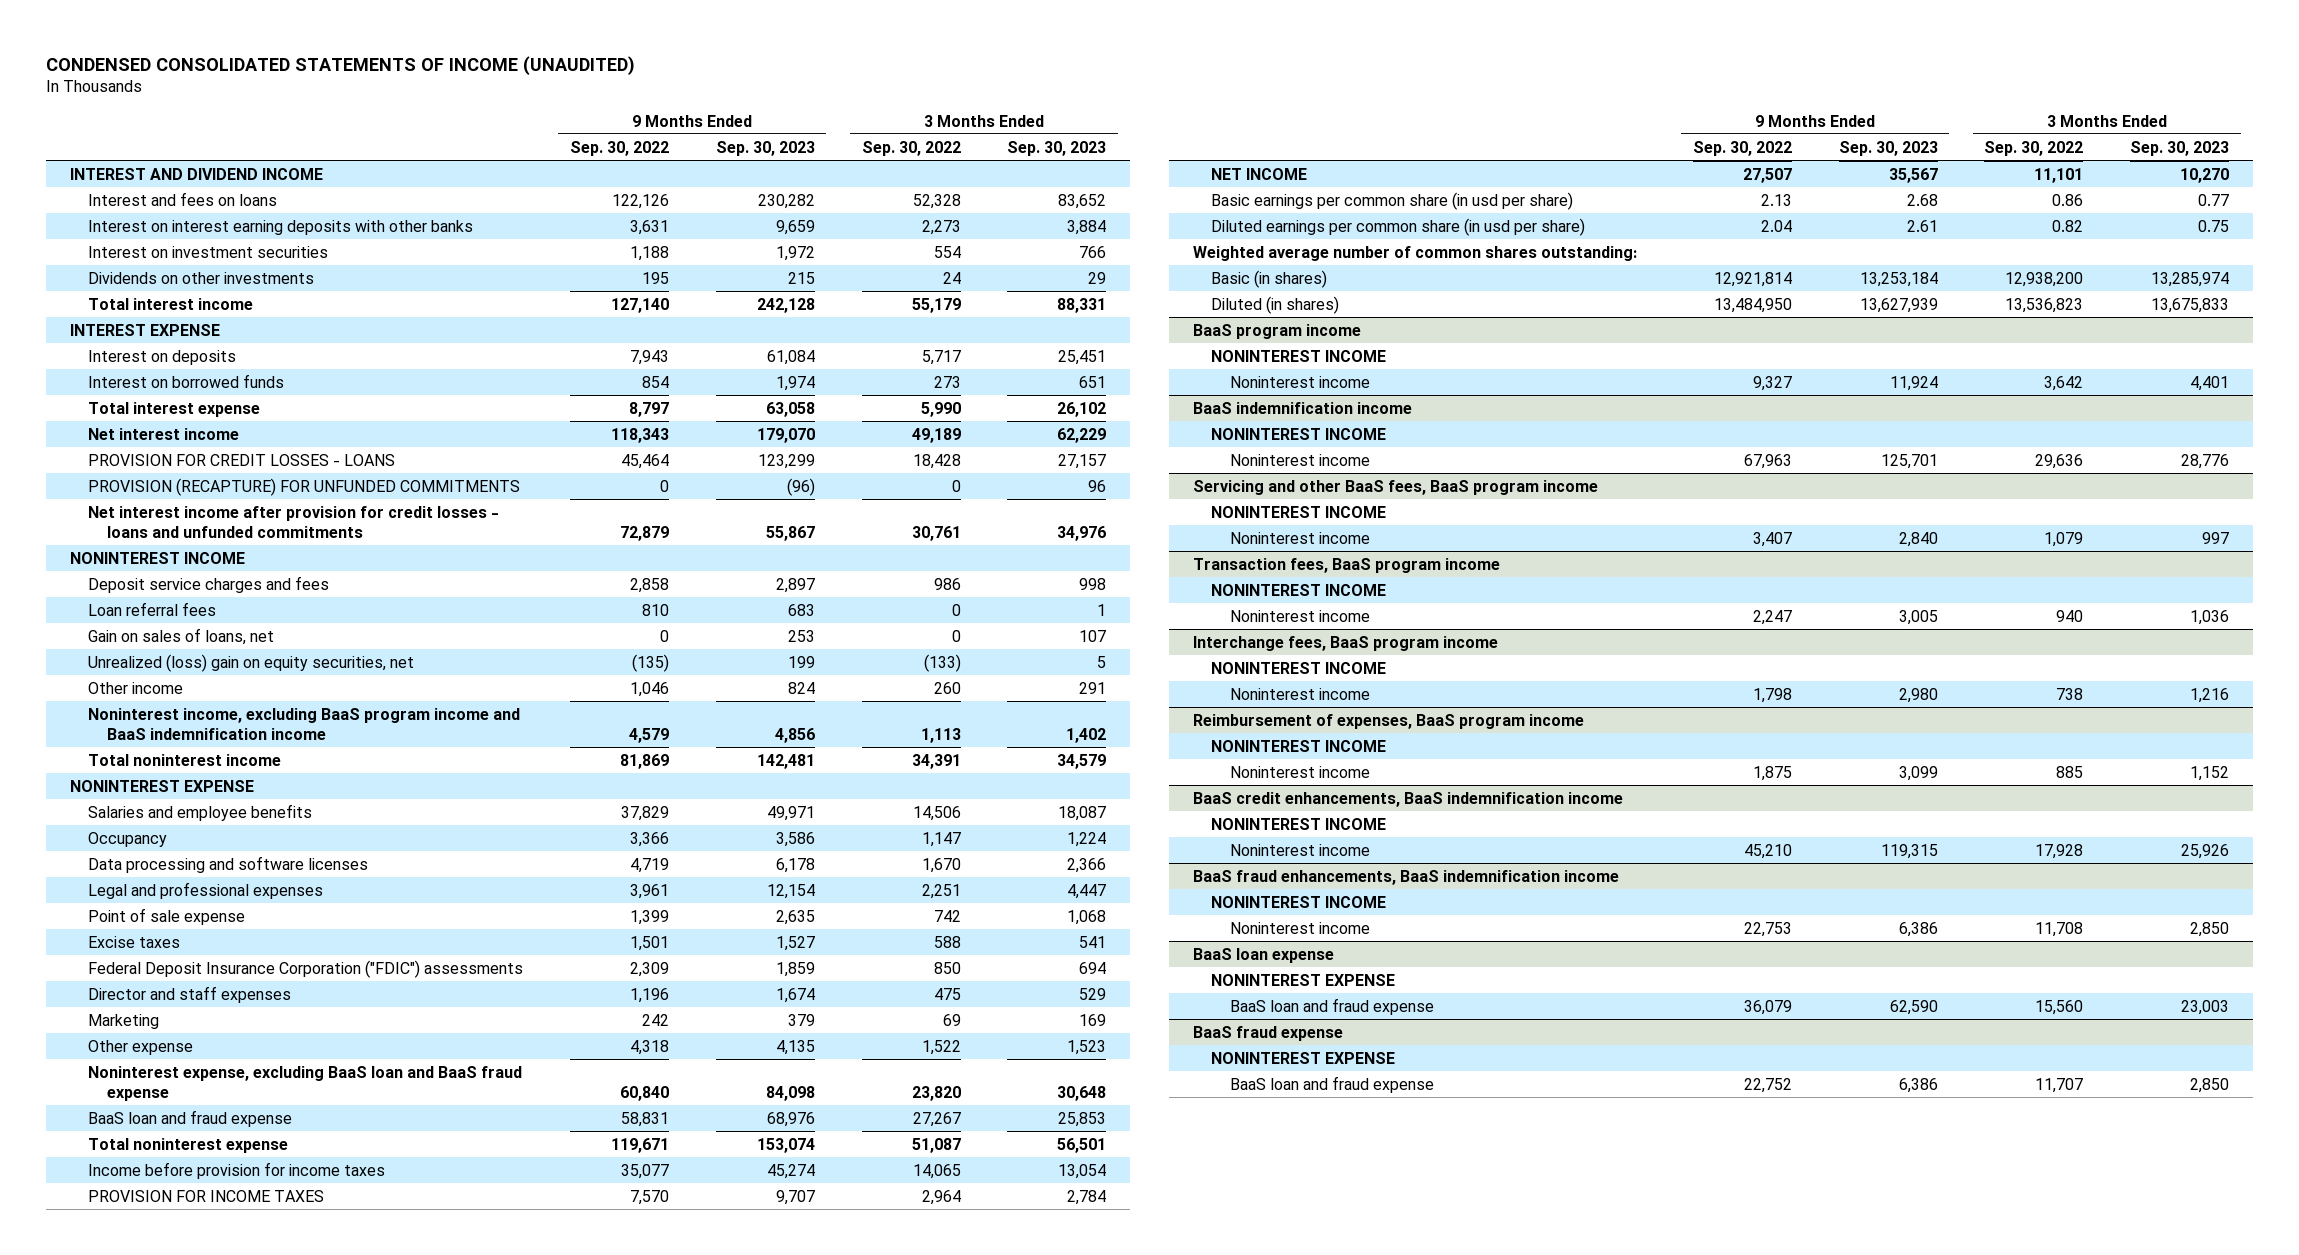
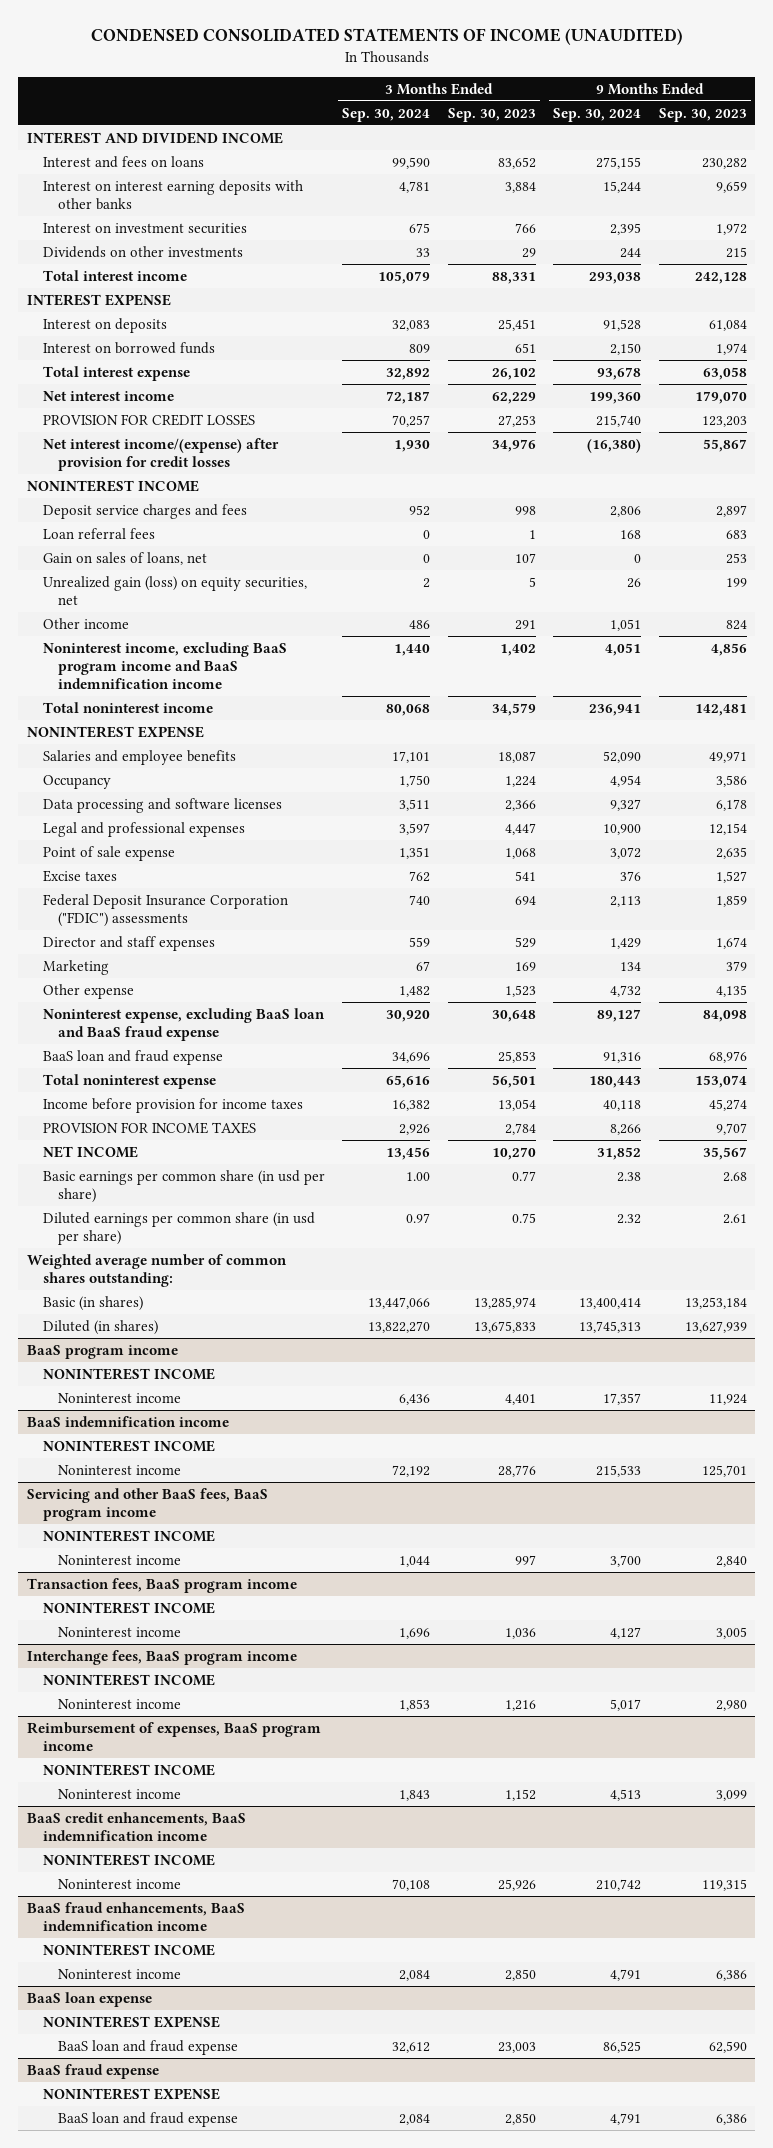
[569,140,669,156] Sep. 30, 2022 -> none
[861,140,961,156] Sep. 30, 2022 -> none
none -> [342,107,431,122] Sep. 30, 2024
none -> [553,107,642,122] Sep. 30, 2024
[88,477,521,496] PROVISION (RECAPTURE) FOR UNFUNDED COMMITMENTS -> none
[88,453,396,466] PROVISION FOR CREDIT LOSSES - LOANS -> [42,413,255,426] PROVISION FOR CREDIT LOSSES
[757,453,815,469] 123,299 -> [701,415,747,427] 123,203
[1058,453,1107,469] 27,157 -> [497,414,536,427] 27,253
[88,505,500,538] Net interest income after provision for credit losses - loans and unfunded commitments -> [42,437,279,471] Net interest income/(expense) after provision for credit losses
[88,653,415,672] Unrealized (loss) gain on equity securities, net -> [42,575,307,605] Unrealized gain (loss) on equity securities, net

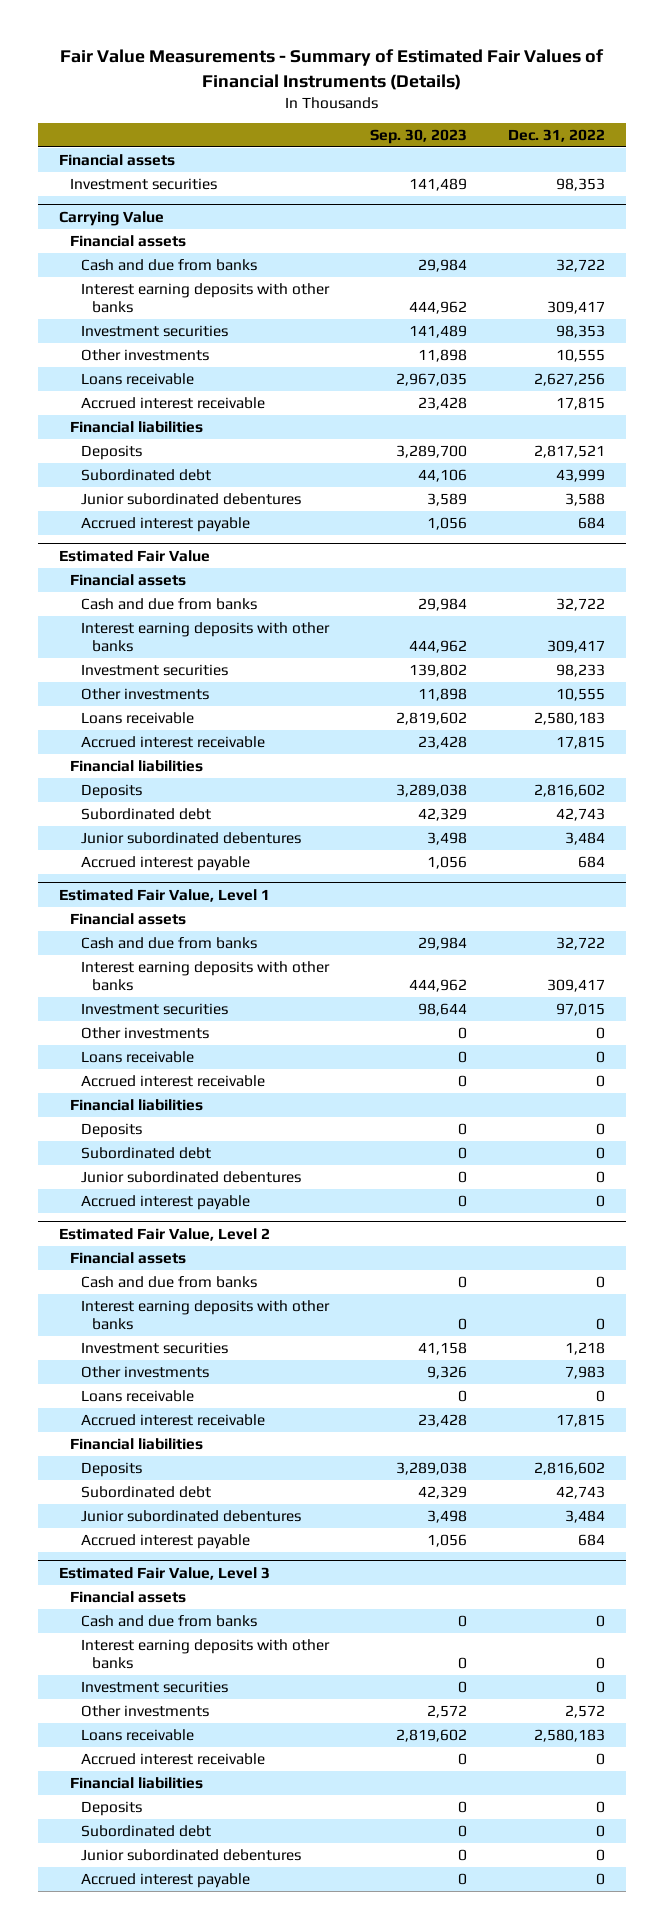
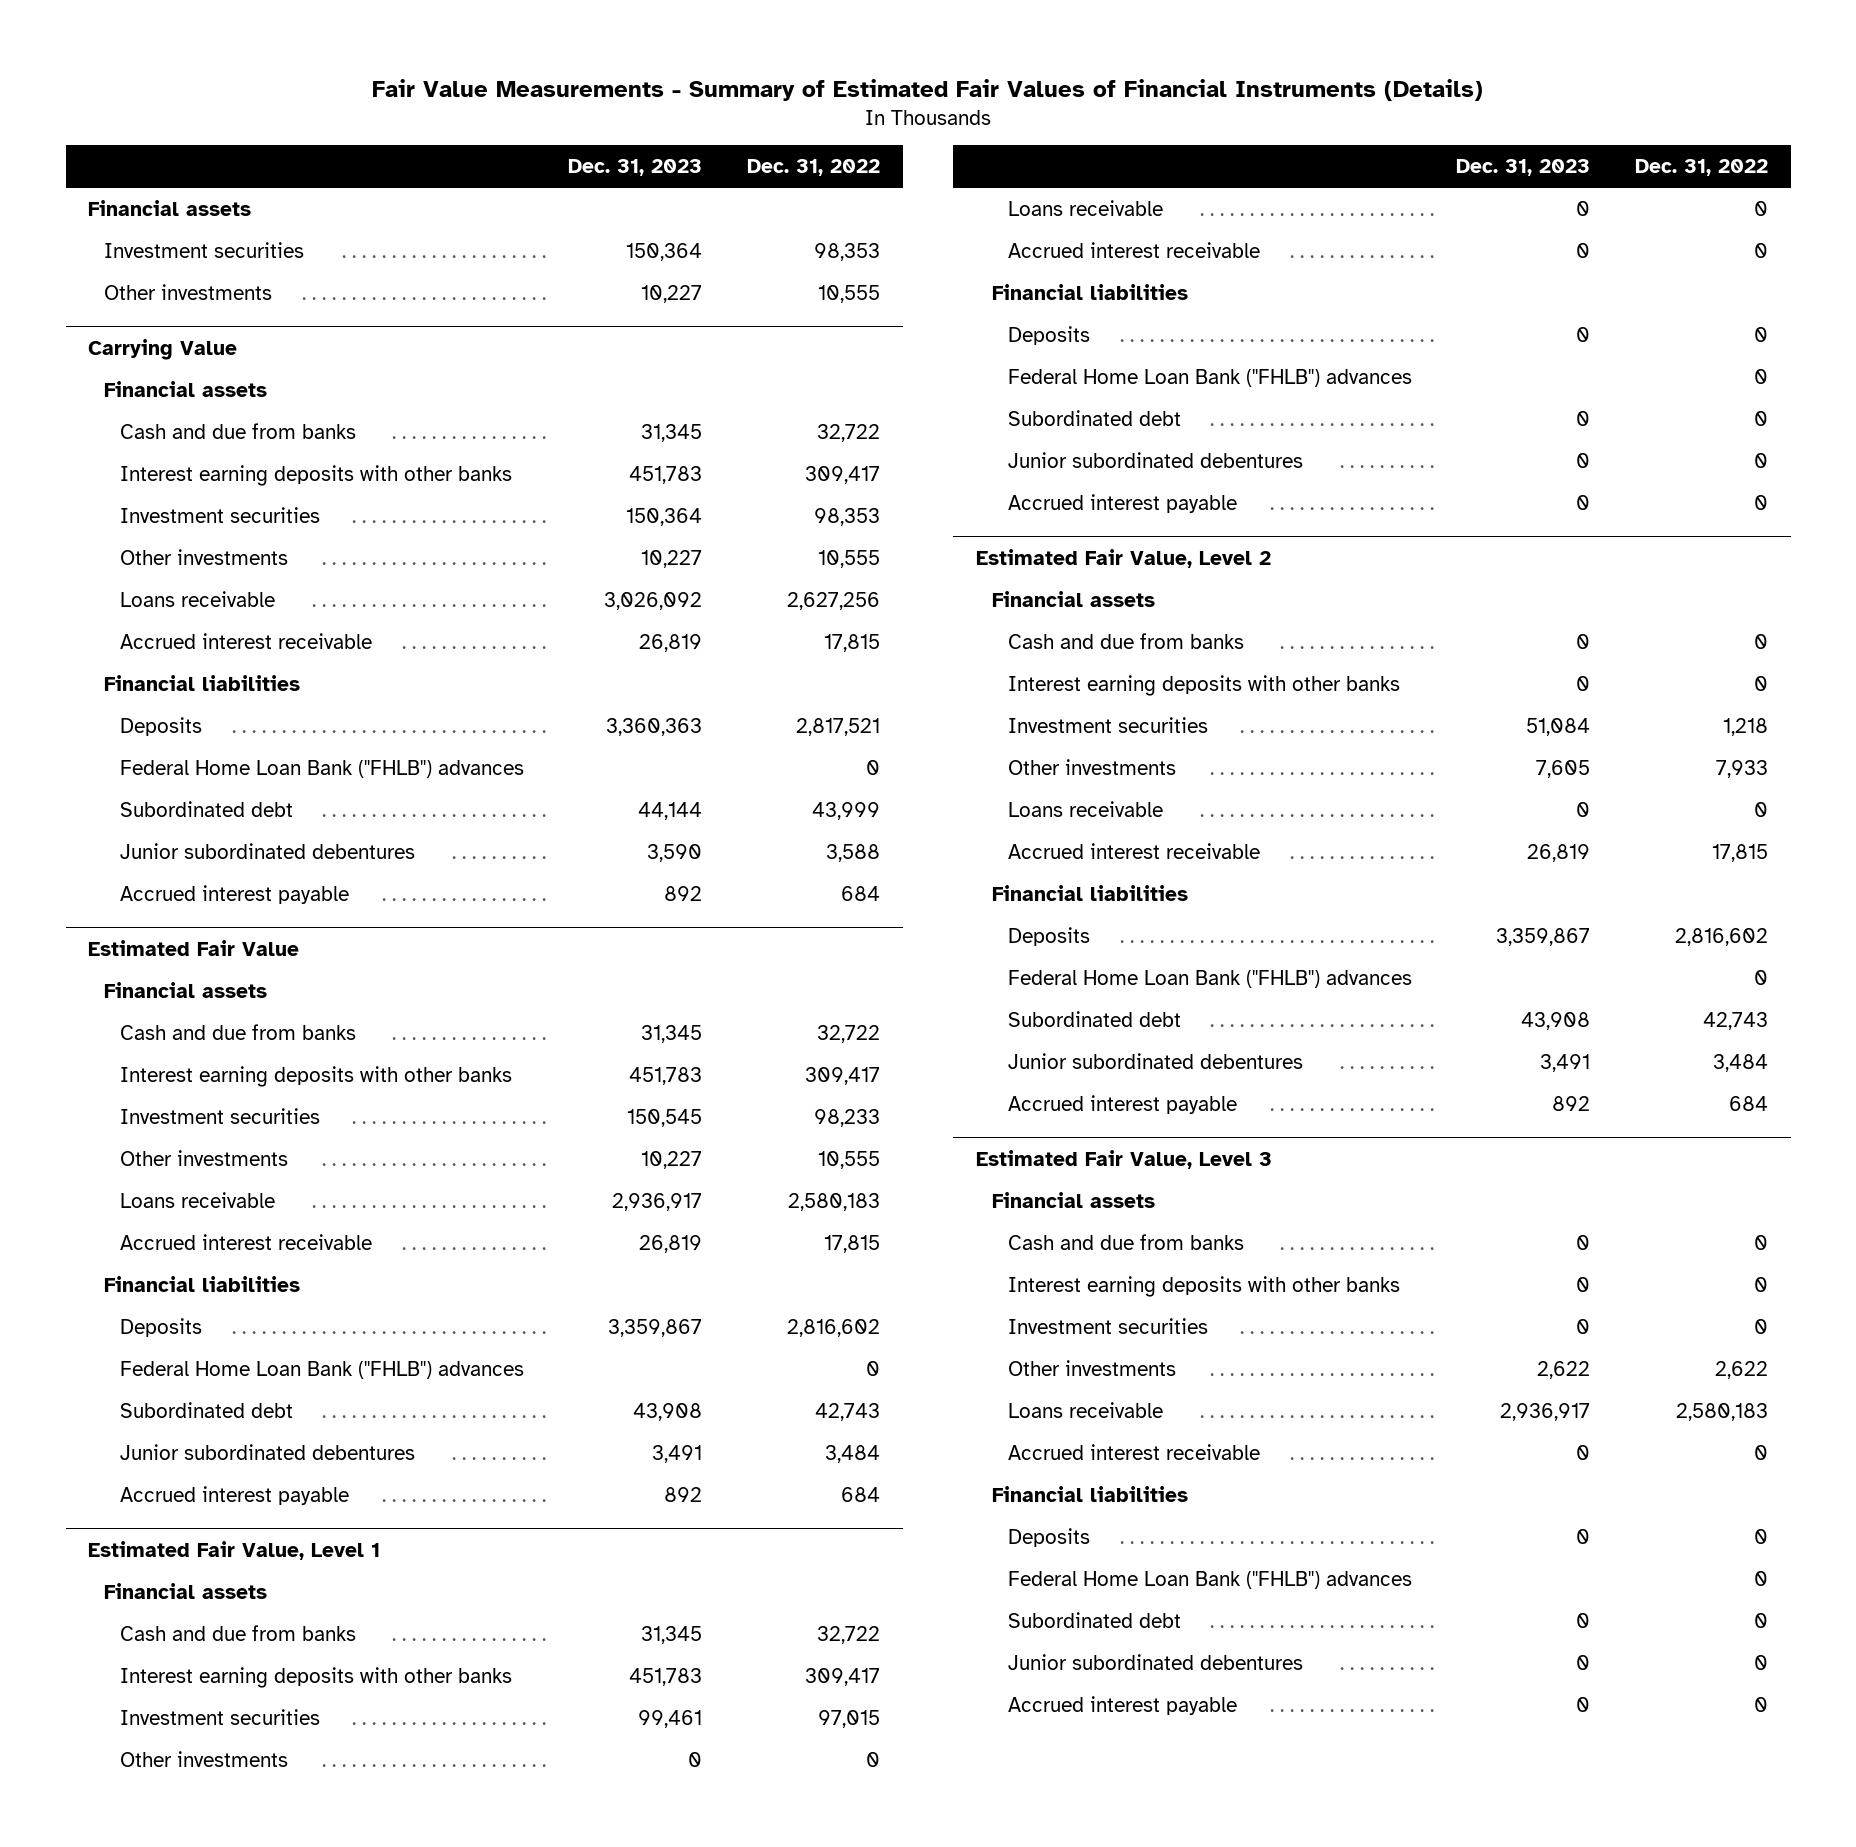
[369,129,467,145] Sep. 30, 2023 -> none
none -> [568,159,703,177] Dec. 31, 2023
none -> [103,284,272,301] Other investments
none -> [119,760,524,779] Federal Home Loan Bank ("FHLB") advances
none -> [119,1361,524,1380] Federal Home Loan Bank ("FHLB") advances
none -> [1007,369,1412,388] Federal Home Loan Bank ("FHLB") advances
[565,1365,606,1379] 7,983 -> [1716,760,1769,779] 7,933
none -> [1007,970,1412,989] Federal Home Loan Bank ("FHLB") advances
[565,1704,606,1718] 2,572 -> [1715,1361,1769,1380] 2,622
none -> [1007,1571,1412,1590] Federal Home Loan Bank ("FHLB") advances

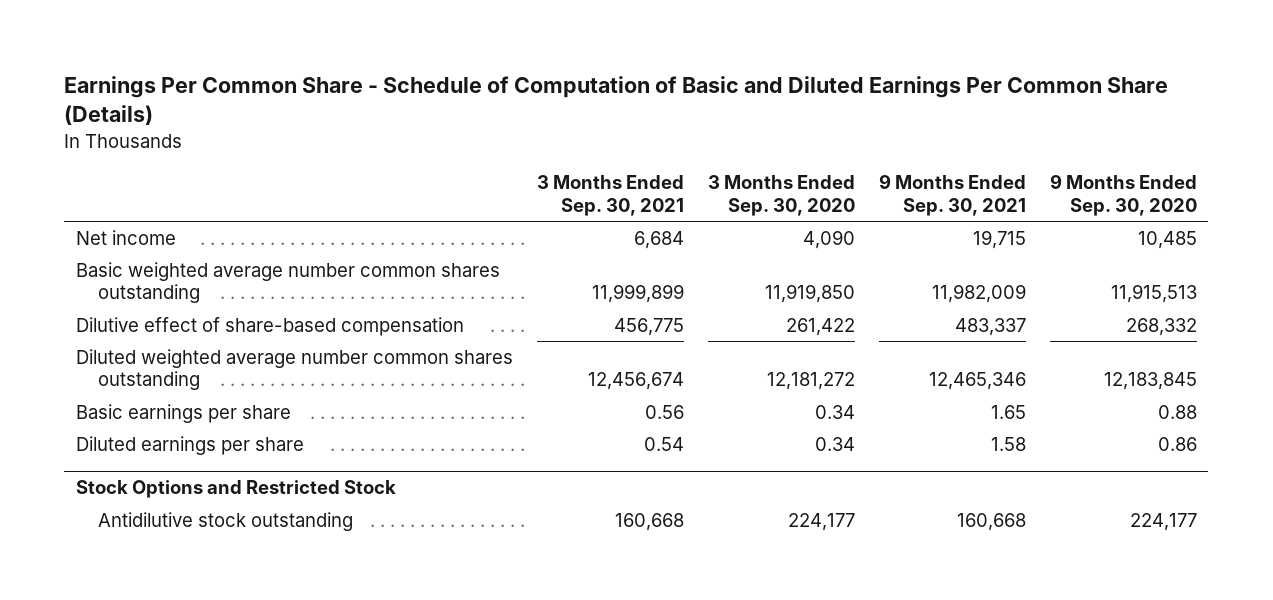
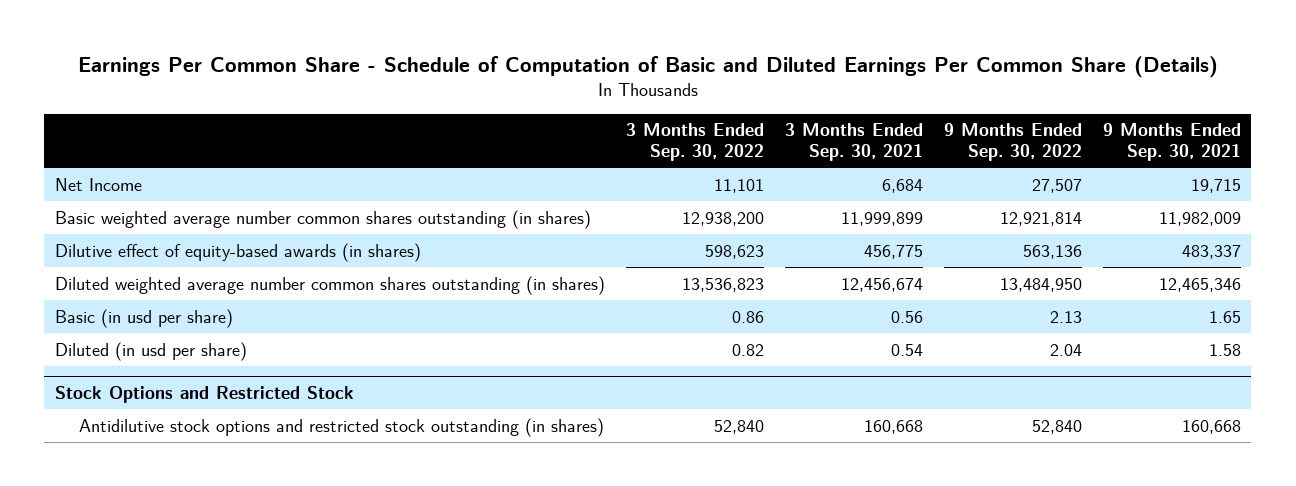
[707,175,855,216] 3 Months Ended Sep. 30, 2020 -> none
[1049,174,1197,216] 9 Months Ended Sep. 30, 2020 -> none
none -> [625,123,764,161] 3 Months Ended Sep. 30, 2022
none -> [943,123,1082,161] 9 Months Ended Sep. 30, 2022
[76,230,177,246] Net income -> [54,177,142,191] Net Income
[76,262,501,304] Basic weighted average number common shares outstanding -> [54,209,591,229] Basic weighted average number common shares outstanding (in shares)
[76,317,465,337] Dilutive effect of share-based compensation -> [54,242,421,262] Dilutive effect of equity-based awards (in shares)
[76,349,514,391] Diluted weighted average number common shares outstanding -> [54,275,605,295] Diluted weighted average number common shares outstanding (in shares)
[76,404,292,424] Basic earnings per share -> [54,308,233,328] Basic (in usd per share)
[76,436,305,456] Diluted earnings per share -> [54,341,247,361] Diluted (in usd per share)
[98,512,354,532] Antidilutive stock outstanding -> [79,417,605,437] Antidilutive stock options and restricted stock outstanding (in shares)

